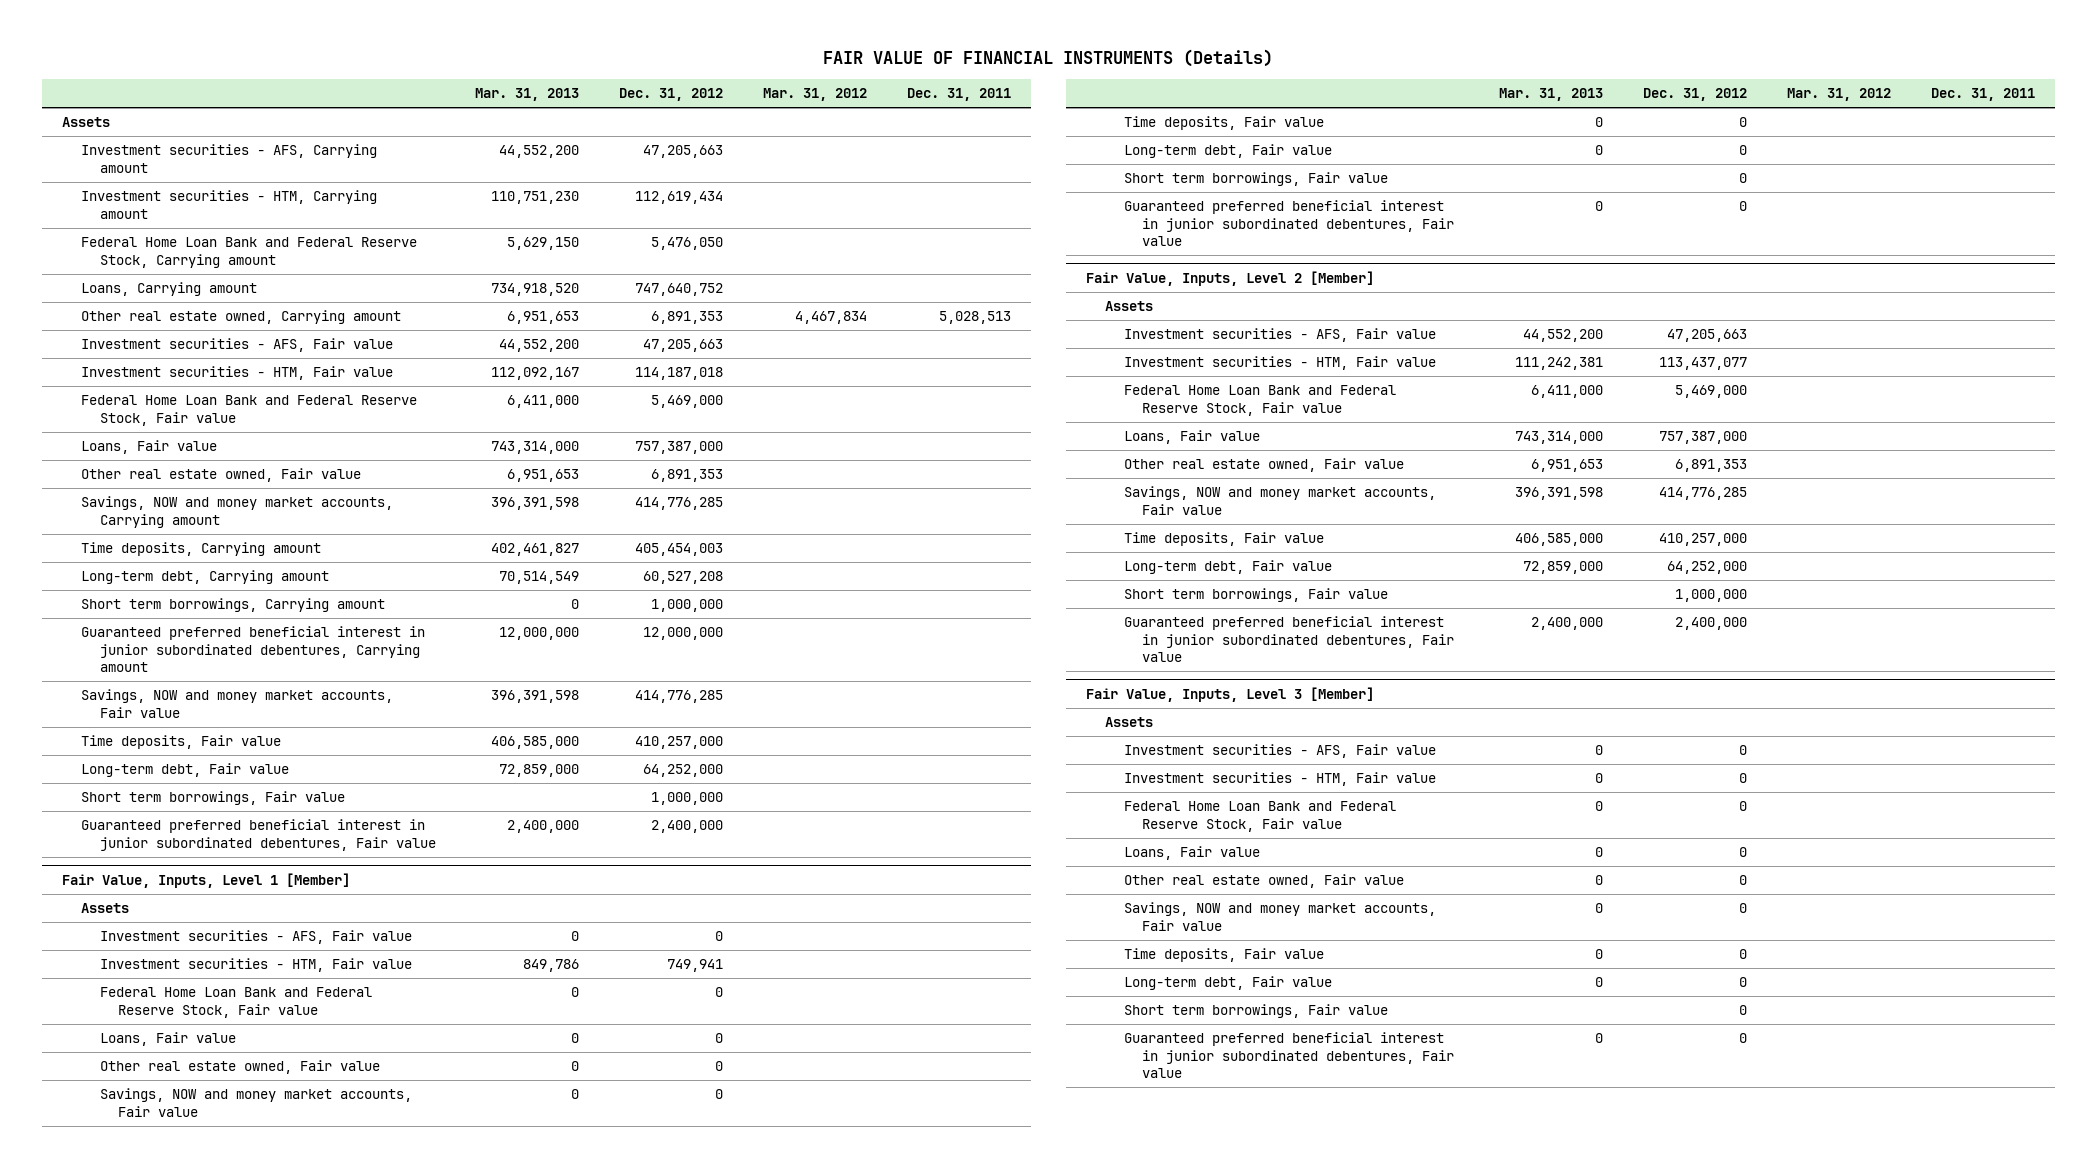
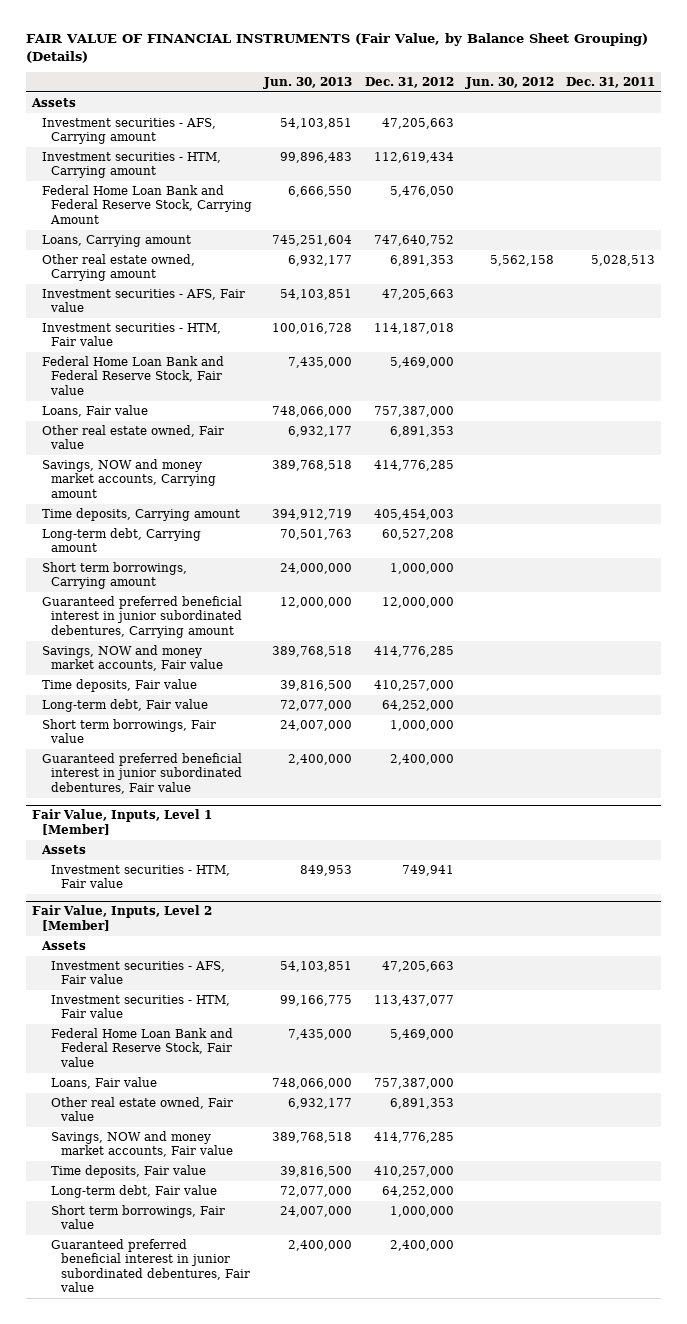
[823,49,1274,68] FAIR VALUE OF FINANCIAL INSTRUMENTS (Details) -> [25,33,648,63] FAIR VALUE OF FINANCIAL INSTRUMENTS (Fair Value, by Balance Sheet Grouping) (Details)
[475,88,580,102] Mar. 31, 2013 -> none
[763,88,868,102] Mar. 31, 2012 -> none
none -> [263,77,353,90] Jun. 30, 2013
none -> [464,77,554,90] Jun. 30, 2012
[80,237,417,268] Federal Home Loan Bank and Federal Reserve Stock, Carrying amount -> [41,185,253,224] Federal Home Loan Bank and Federal Reserve Stock, Carrying Amount
[99,930,412,945] Investment securities - AFS, Fair value -> none
[99,987,372,1018] Federal Home Loan Bank and Federal Reserve Stock, Fair value -> none
[99,1032,236,1047] Loans, Fair value -> none
[99,1060,380,1075] Other real estate owned, Fair value -> none
[99,1088,412,1117] Savings, NOW and money market accounts, Fair value -> none
[1123,116,1324,131] Time deposits, Fair value -> none
[1123,144,1332,159] Long-term debt, Fair value -> none
[1123,172,1388,187] Short term borrowings, Fair value -> none
[1123,200,1455,247] Guaranteed preferred beneficial interest in junior subordinated debentures, Fair value -> none
[1086,687,1375,703] Fair Value, Inputs, Level 3 [Member] -> none
[1104,717,1153,728] Assets -> none
[1123,744,1436,759] Investment securities - AFS, Fair value -> none
[1123,772,1436,787] Investment securities - HTM, Fair value -> none
[1123,801,1396,832] Federal Home Loan Bank and Federal Reserve Stock, Fair value -> none
[1123,846,1260,861] Loans, Fair value -> none
[1123,874,1404,889] Other real estate owned, Fair value -> none
[1123,902,1436,931] Savings, NOW and money market accounts, Fair value -> none
[1123,948,1324,963] Time deposits, Fair value -> none
[1123,976,1332,991] Long-term debt, Fair value -> none
[1123,1004,1388,1019] Short term borrowings, Fair value -> none
[1123,1032,1455,1079] Guaranteed preferred beneficial interest in junior subordinated debentures, Fair value -> none

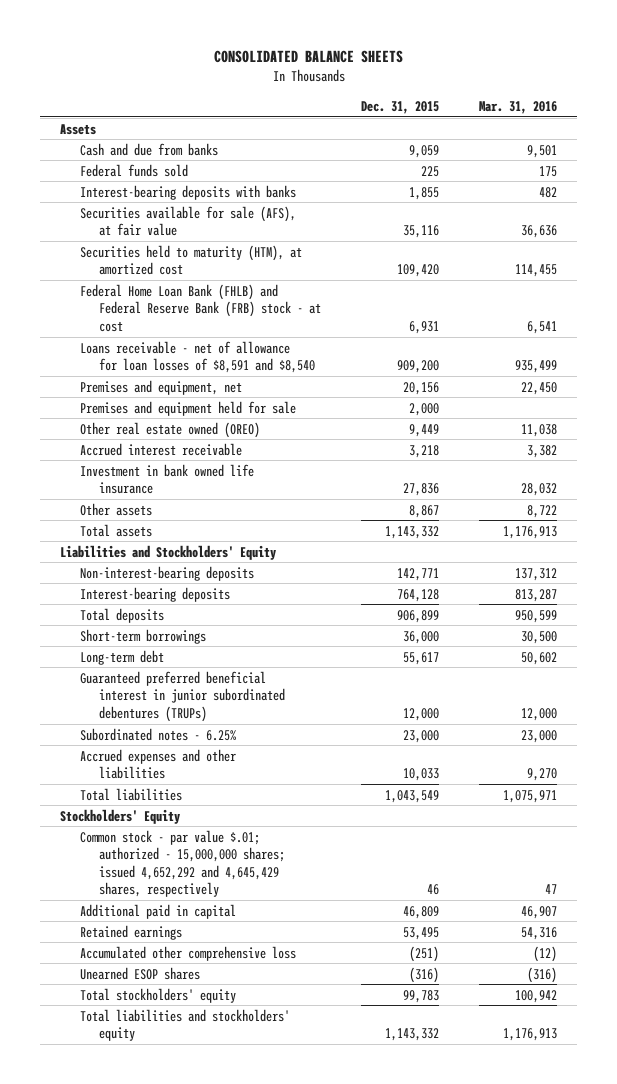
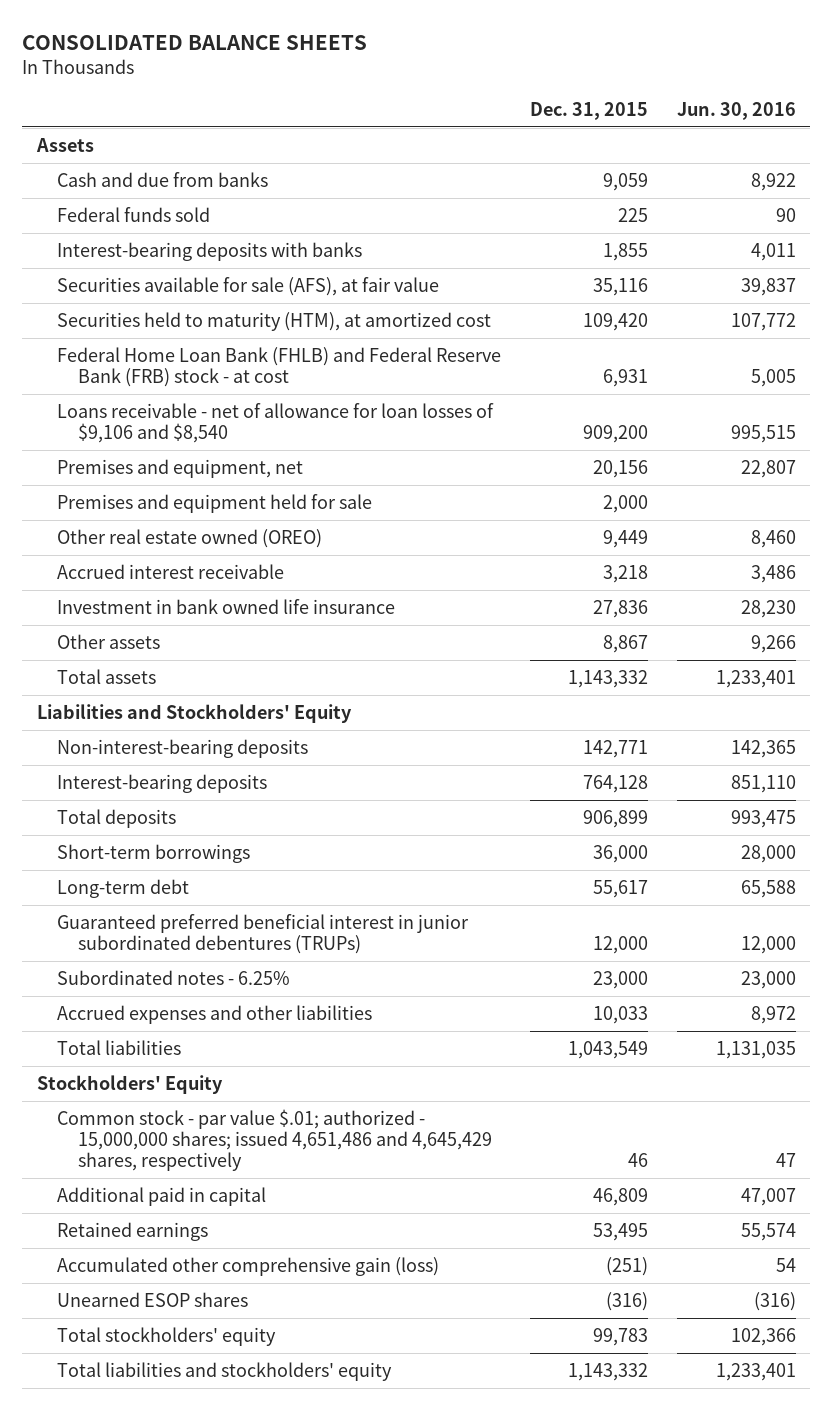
[479,101,558,115] Mar. 31, 2016 -> none
none -> [676,101,796,120] Jun. 30, 2016
[79,340,316,374] Loans receivable - net of allowance for loan losses of $8,591 and $8,540 -> [57,403,495,444] Loans receivable - net of allowance for loan losses of $9,106 and $8,540
[79,829,286,898] Common stock - par value $.01; authorized - 15,000,000 shares; issued 4,652,292 and 4,645,429 shares, respectively -> [57,1109,493,1172] Common stock - par value $.01; authorized - 15,000,000 shares; issued 4,651,486 and 4,645,429 shares, respectively
[79,945,296,961] Accumulated other comprehensive loss -> [57,1257,440,1277] Accumulated other comprehensive gain (loss)

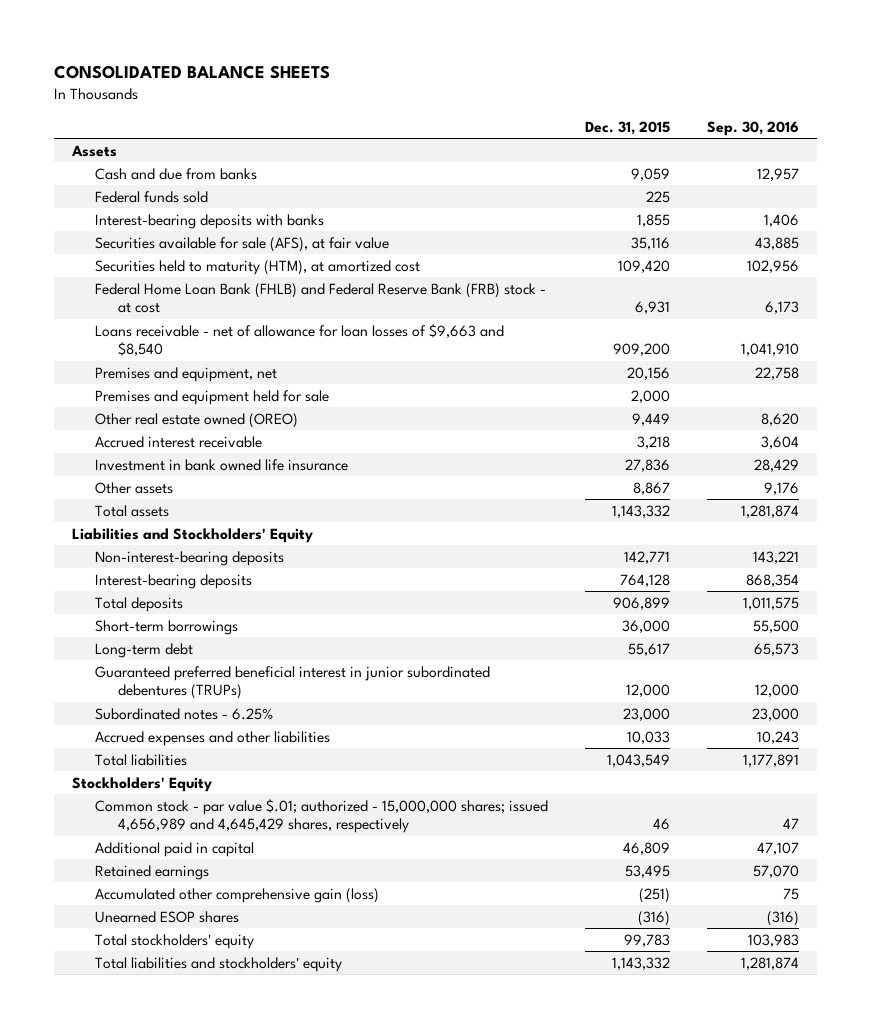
[676,101,796,120] Jun. 30, 2016 -> none
none -> [706,120,799,136] Sep. 30, 2016
[57,403,495,444] Loans receivable - net of allowance for loan losses of $9,106 and $8,540 -> [94,323,504,357] Loans receivable - net of allowance for loan losses of $9,663 and $8,540
[57,1109,493,1172] Common stock - par value $.01; authorized - 15,000,000 shares; issued 4,651,486 and 4,645,429 shares, respectively -> [94,798,548,834] Common stock - par value $.01; authorized - 15,000,000 shares; issued 4,656,989 and 4,645,429 shares, respectively

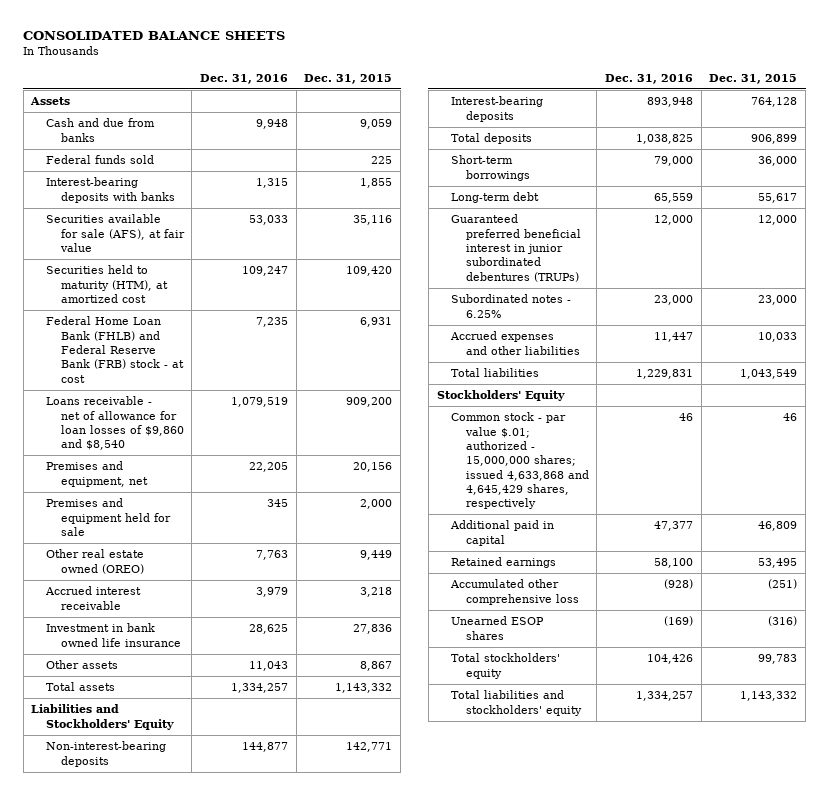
[706,120,799,136] Sep. 30, 2016 -> none
none -> [199,73,288,84] Dec. 31, 2016
[94,323,504,357] Loans receivable - net of allowance for loan losses of $9,663 and $8,540 -> [45,396,184,451] Loans receivable - net of allowance for loan losses of $9,860 and $8,540
[94,798,548,834] Common stock - par value $.01; authorized - 15,000,000 shares; issued 4,656,989 and 4,645,429 shares, respectively -> [451,412,589,510] Common stock - par value $.01; authorized - 15,000,000 shares; issued 4,633,868 and 4,645,429 shares, respectively
[94,887,379,903] Accumulated other comprehensive gain (loss) -> [450,579,579,605] Accumulated other comprehensive loss

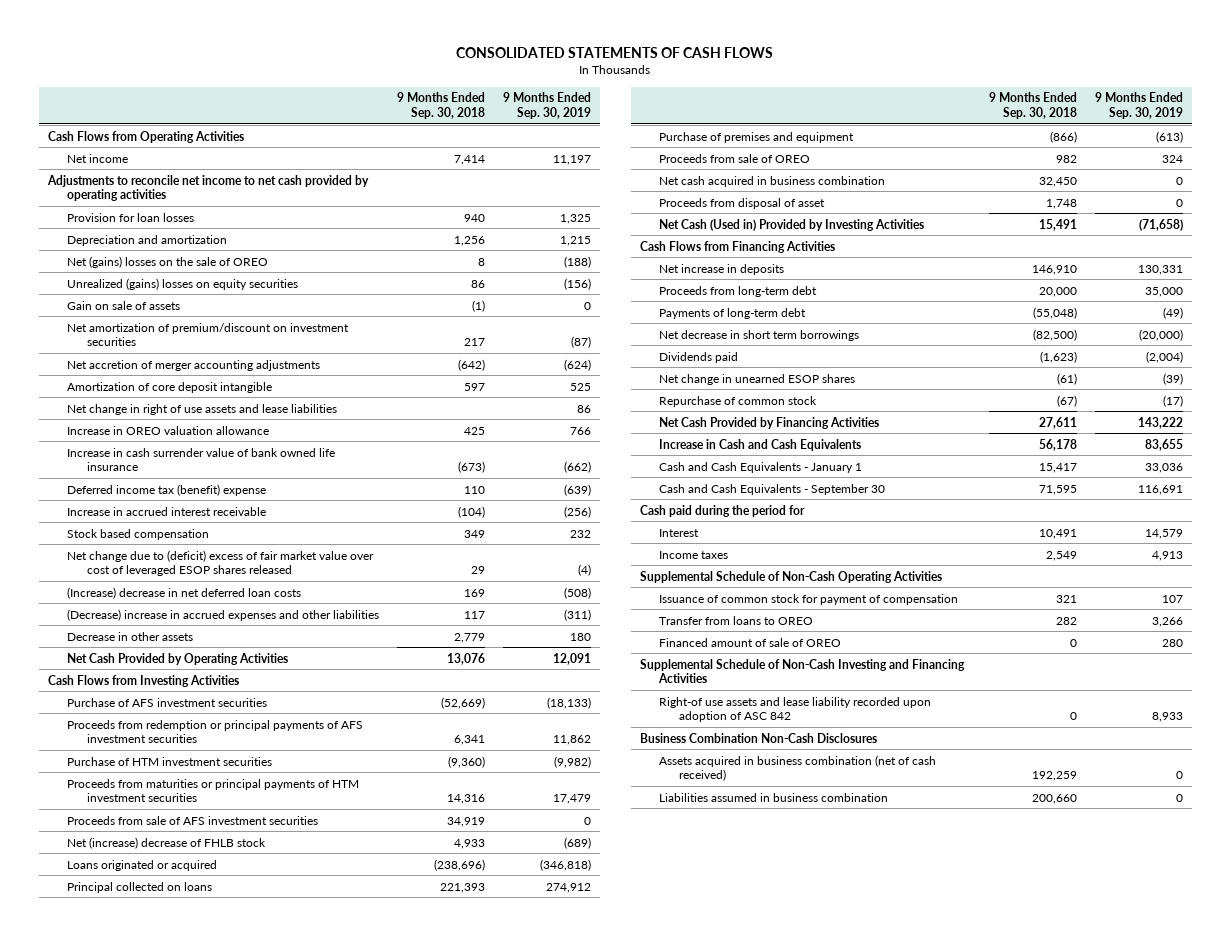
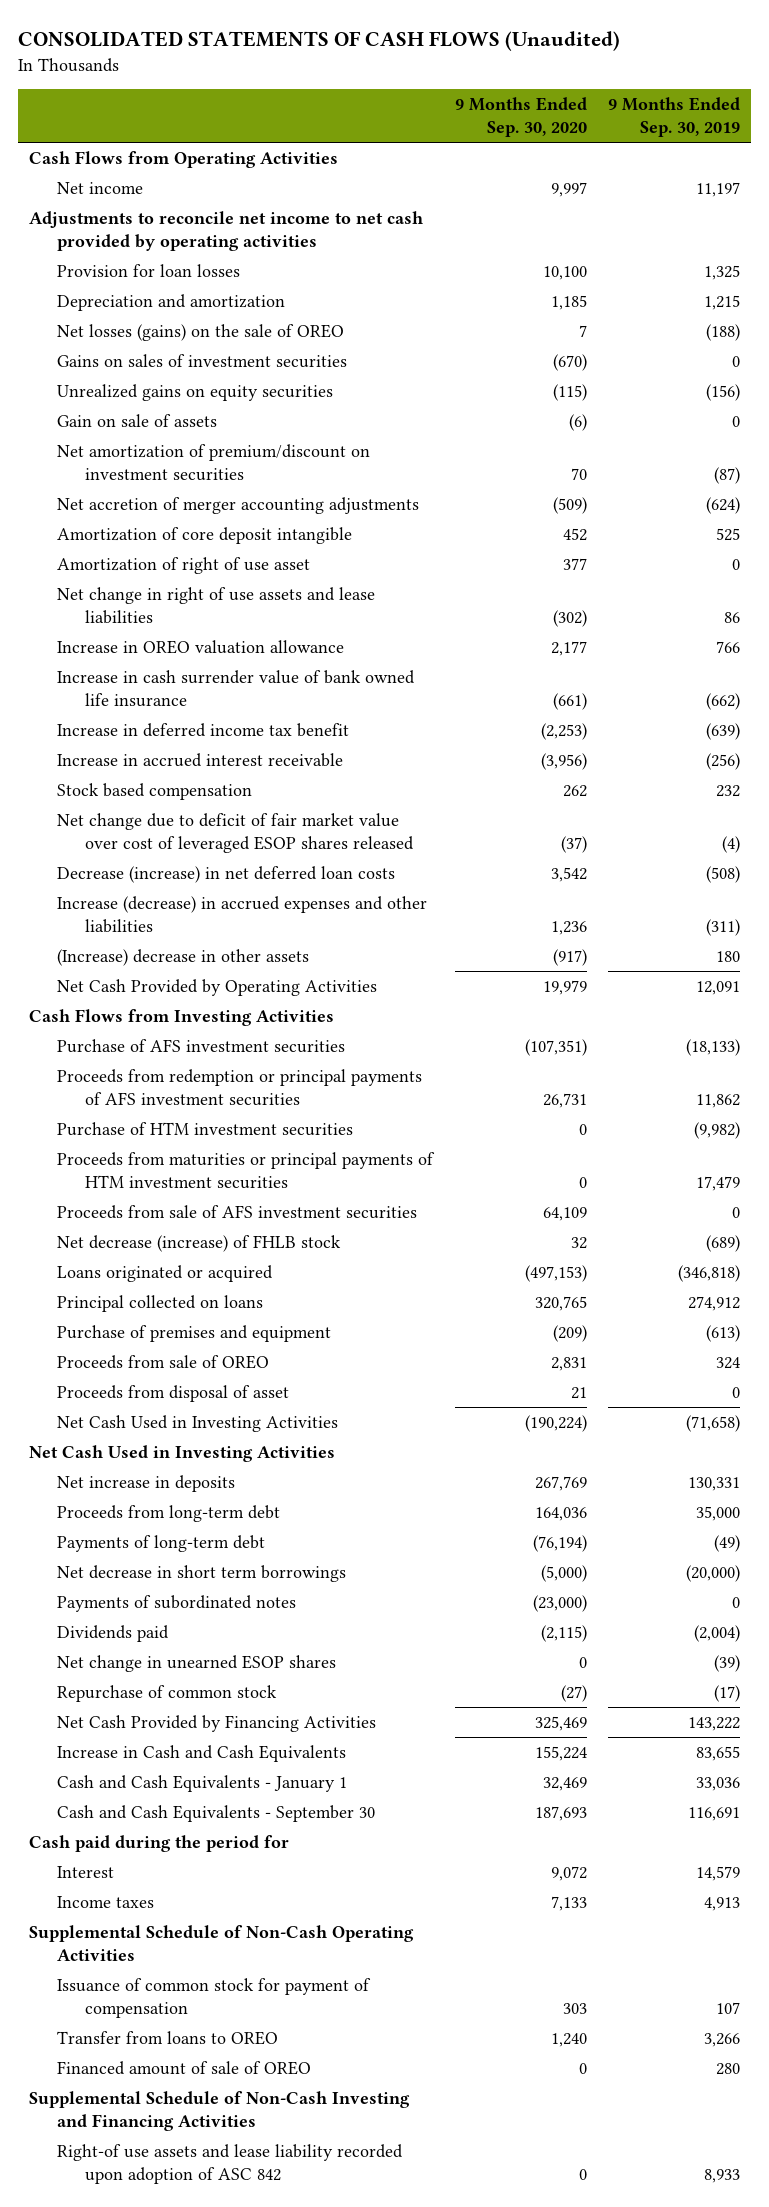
[456,46,774,58] CONSOLIDATED STATEMENTS OF CASH FLOWS -> [17,31,620,52] CONSOLIDATED STATEMENTS OF CASH FLOWS (Unaudited)
[397,92,486,119] 9 Months Ended Sep. 30, 2018 -> none
none -> [454,96,587,138] 9 Months Ended Sep. 30, 2020
[67,255,269,268] Net (gains) losses on the sale of OREO -> [56,323,344,341] Net losses (gains) on the sale of OREO
none -> [56,353,347,368] Gains on sales of investment securities
[67,277,299,290] Unrealized (gains) losses on equity securities -> [56,383,333,401] Unrealized gains on equity securities
none -> [56,556,310,574] Amortization of right of use asset
[67,483,267,496] Deferred income tax (benefit) expense -> [56,722,349,737] Increase in deferred income tax benefit
[67,549,375,577] Net change due to (deficit) excess of fair market value over cost of leveraged ESOP shares released -> [56,812,415,854] Net change due to deficit of fair market value over cost of leveraged ESOP shares released
[67,586,302,599] (Increase) decrease in net deferred loan costs -> [56,865,395,883] Decrease (increase) in net deferred loan costs
[67,608,380,621] (Decrease) increase in accrued expenses and other liabilities -> [56,895,427,934] Increase (decrease) in accrued expenses and other liabilities
[67,631,194,641] Decrease in other assets -> [56,948,309,966] (Increase) decrease in other assets
[67,836,267,849] Net (increase) decrease of FHLB stock -> [56,1234,341,1252] Net decrease (increase) of FHLB stock
[659,175,886,187] Net cash acquired in business combination -> none
[659,218,925,231] Net Cash (Used in) Provided by Investing Activities -> [56,1414,338,1432] Net Cash Used in Investing Activities
[639,240,835,253] Cash Flows from Financing Activities -> [28,1444,335,1462] Net Cash Used in Investing Activities
none -> [56,1594,296,1612] Payments of subordinated notes
[639,732,877,743] Business Combination Non-Cash Disclosures -> none
[659,754,937,782] Assets acquired in business combination (net of cash received) -> none
[659,792,889,802] Liabilities assumed in business combination -> none

